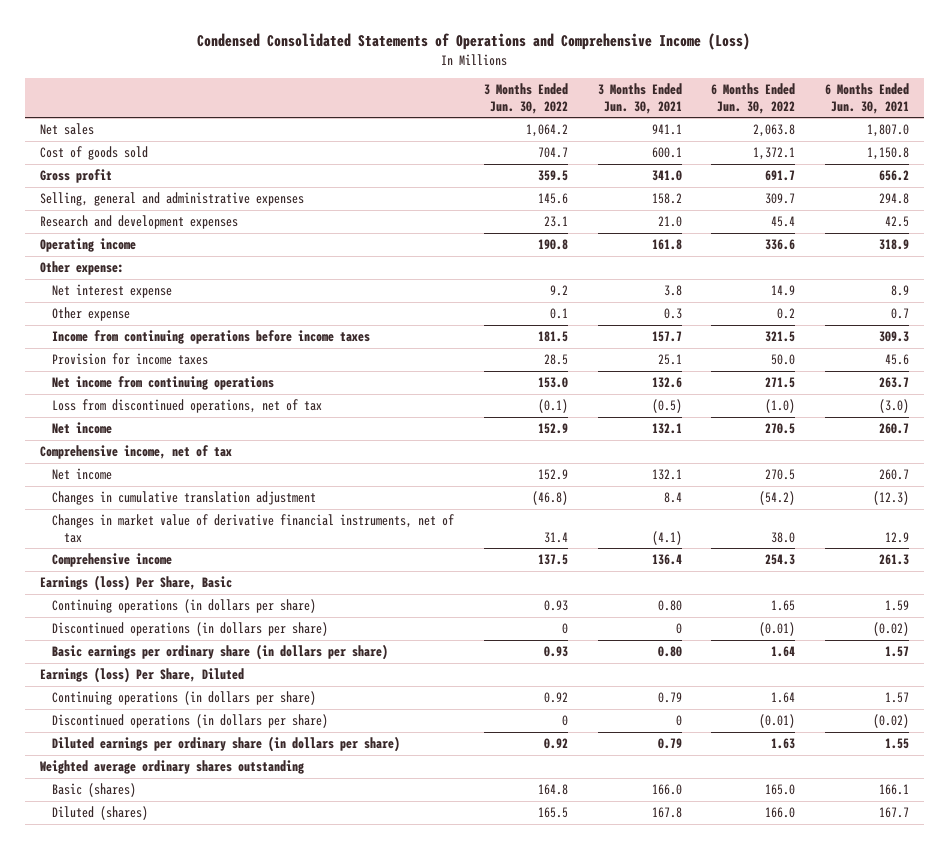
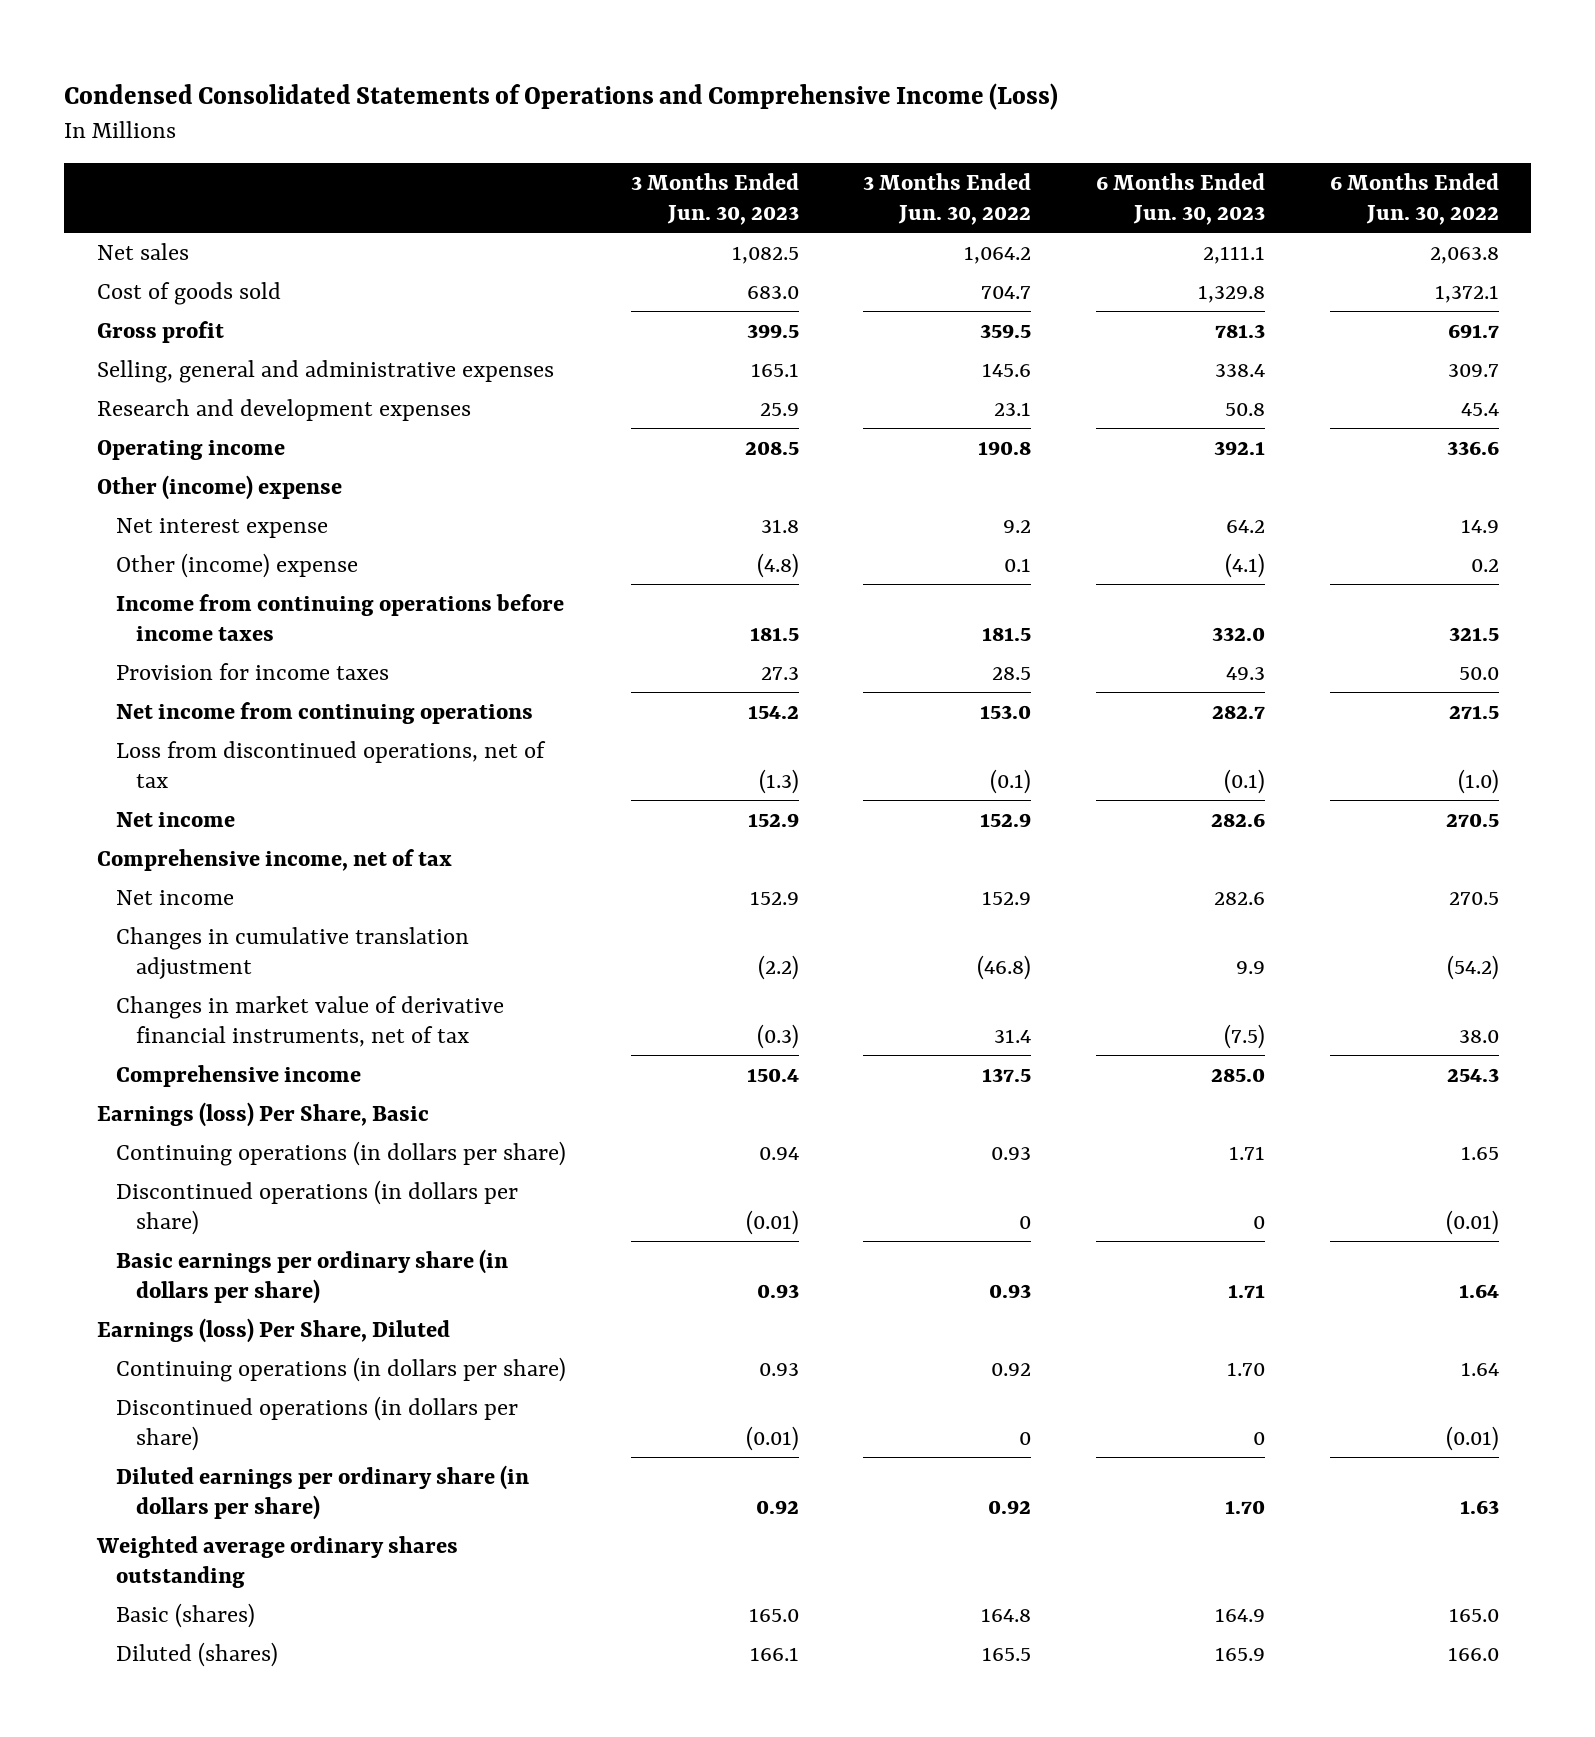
[597,83,682,114] 3 Months Ended Jun. 30, 2021 -> none
[825,83,910,114] 6 Months Ended Jun. 30, 2021 -> none
none -> [630,173,799,225] 3 Months Ended Jun. 30, 2023
none -> [1095,173,1265,225] 6 Months Ended Jun. 30, 2023
[39,261,124,276] Other expense: -> [96,474,342,500] Other (income) expense
[51,307,130,322] Other expense -> [116,552,359,578] Other (income) expense

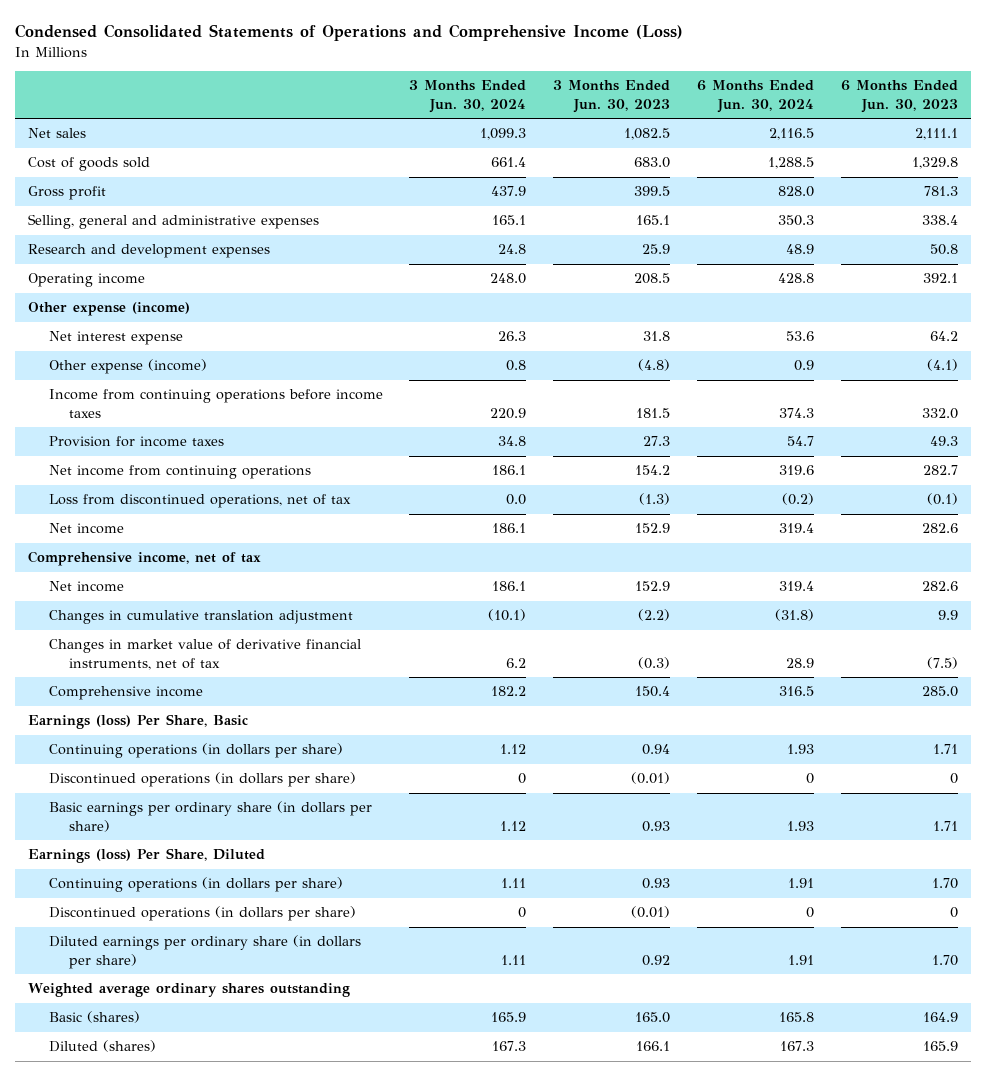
[863,173,1032,225] 3 Months Ended Jun. 30, 2022 -> none
[1329,173,1499,225] 6 Months Ended Jun. 30, 2022 -> none
none -> [409,80,527,113] 3 Months Ended Jun. 30, 2024
none -> [697,80,815,113] 6 Months Ended Jun. 30, 2024
[96,474,342,500] Other (income) expense -> [28,302,191,317] Other expense (income)
[116,552,359,578] Other (income) expense -> [48,359,207,375] Other expense (income)

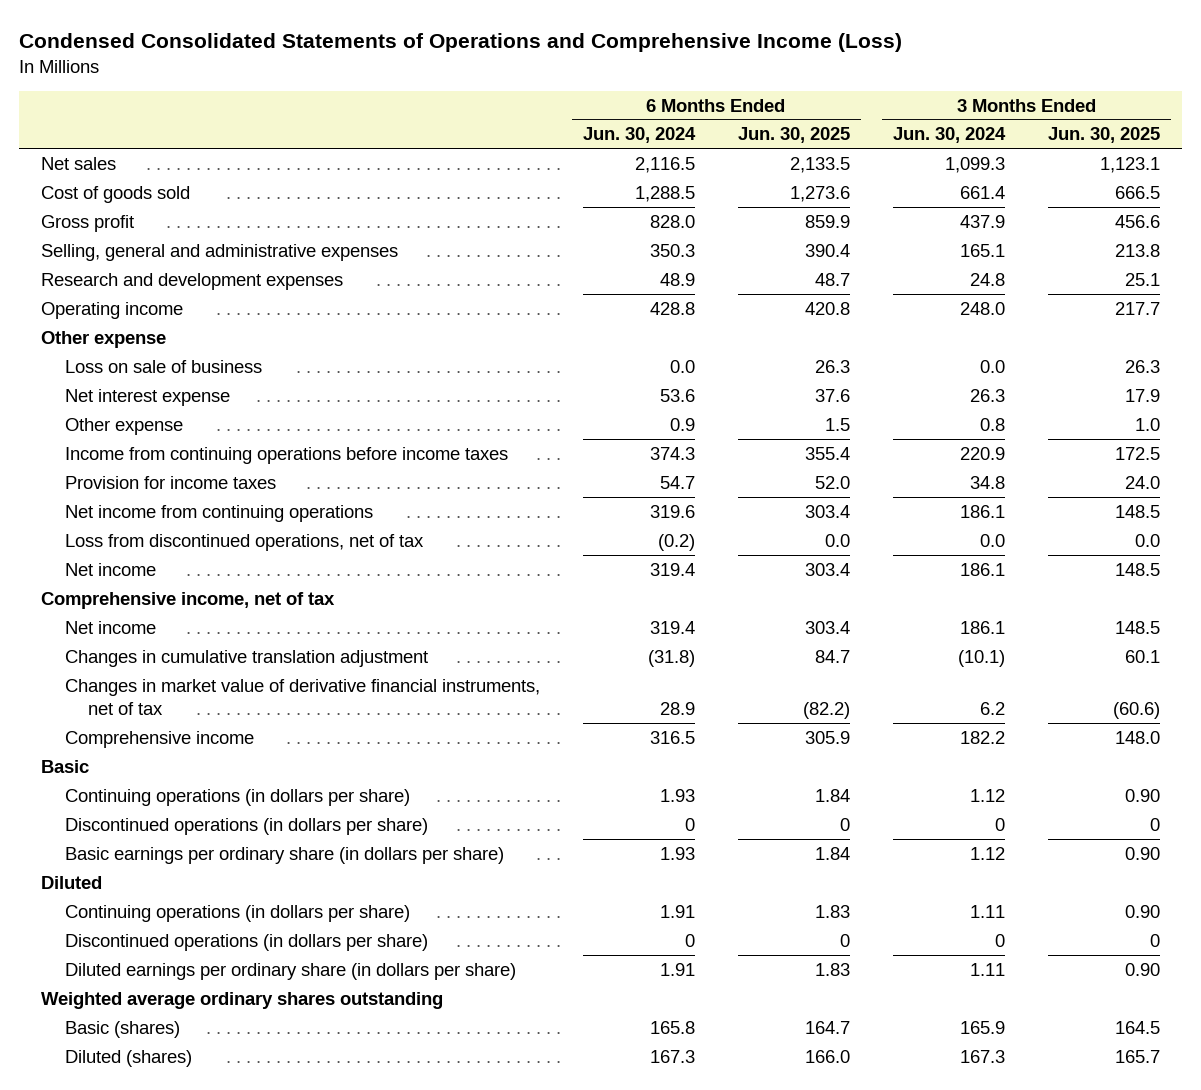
[553,80,671,113] 3 Months Ended Jun. 30, 2023 -> none
[840,80,958,113] 6 Months Ended Jun. 30, 2023 -> none
none -> [737,127,850,144] Jun. 30, 2025
none -> [1048,127,1161,144] Jun. 30, 2025
[28,302,191,317] Other expense (income) -> [41,330,167,348] Other expense
none -> [64,359,262,373] Loss on sale of business
[48,359,207,375] Other expense (income) -> [64,417,183,435] Other expense
[28,714,249,730] Earnings (loss) Per Share, Basic -> [41,759,90,773] Basic
[28,848,266,864] Earnings (loss) Per Share, Diluted -> [41,875,103,889] Diluted

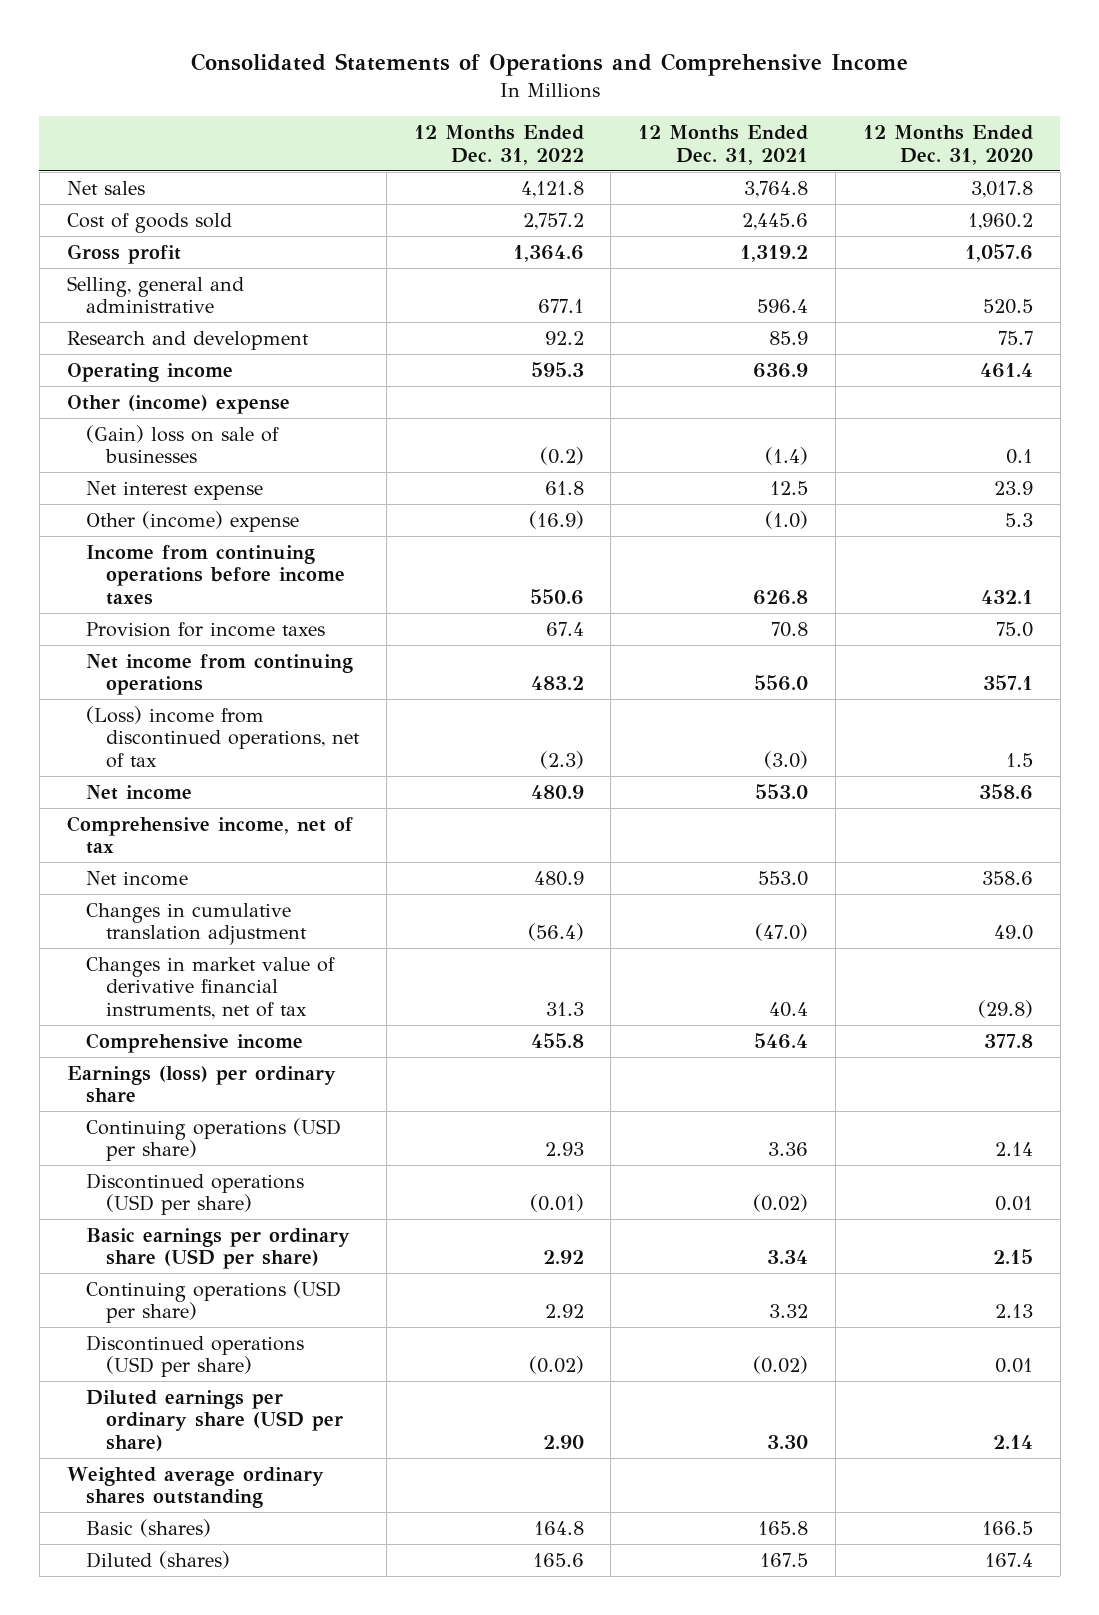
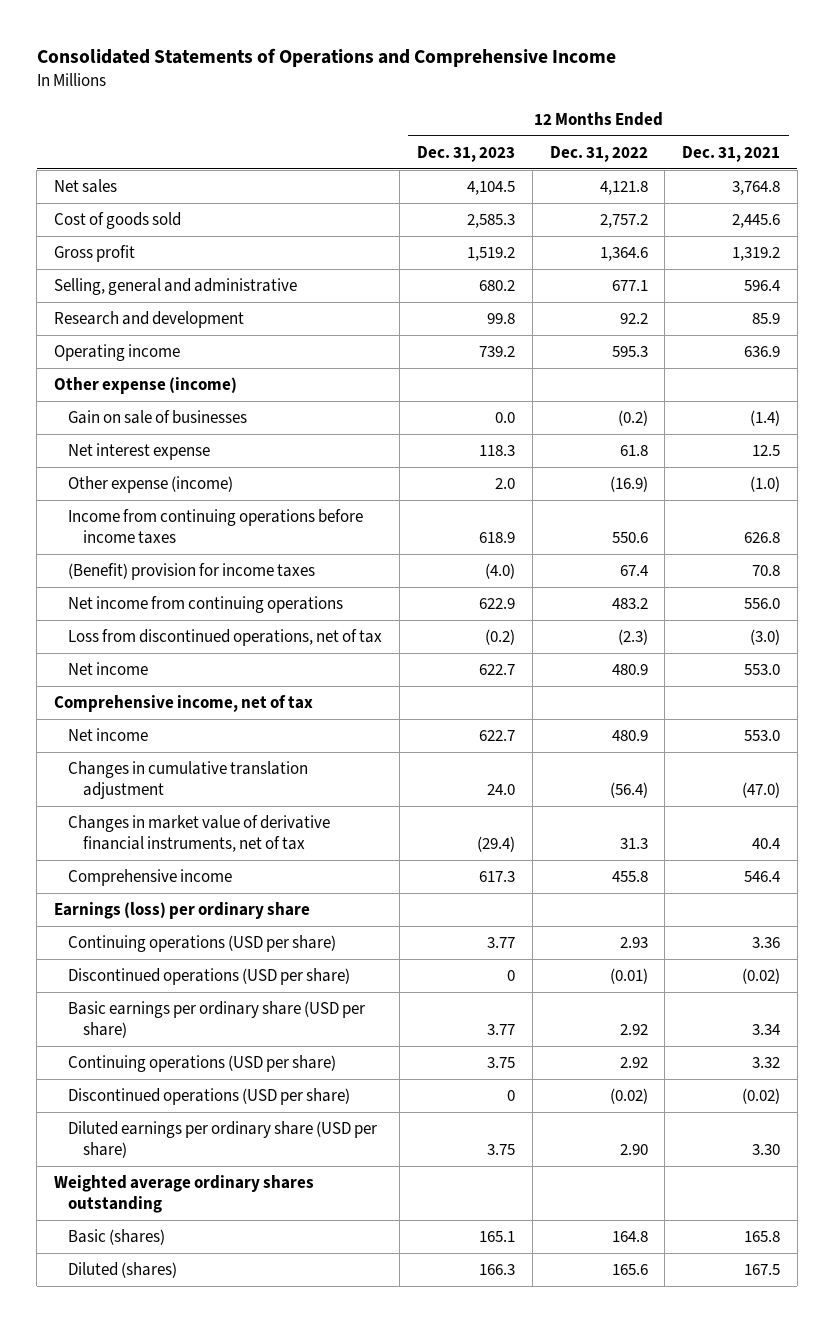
[862,125,1033,165] 12 Months Ended Dec. 31, 2020 -> none
none -> [416,145,515,162] Dec. 31, 2023
[66,394,290,414] Other (income) expense -> [53,377,237,395] Other expense (income)
[86,424,280,464] (Gain) loss on sale of businesses -> [68,410,248,425] Gain on sale of businesses
[86,510,300,532] Other (income) expense -> [68,476,234,494] Other expense (income)
[86,621,326,637] Provision for income taxes -> [68,563,316,581] (Benefit) provision for income taxes
[86,705,360,769] (Loss) income from discontinued operations, net of tax -> [68,629,383,647] Loss from discontinued operations, net of tax

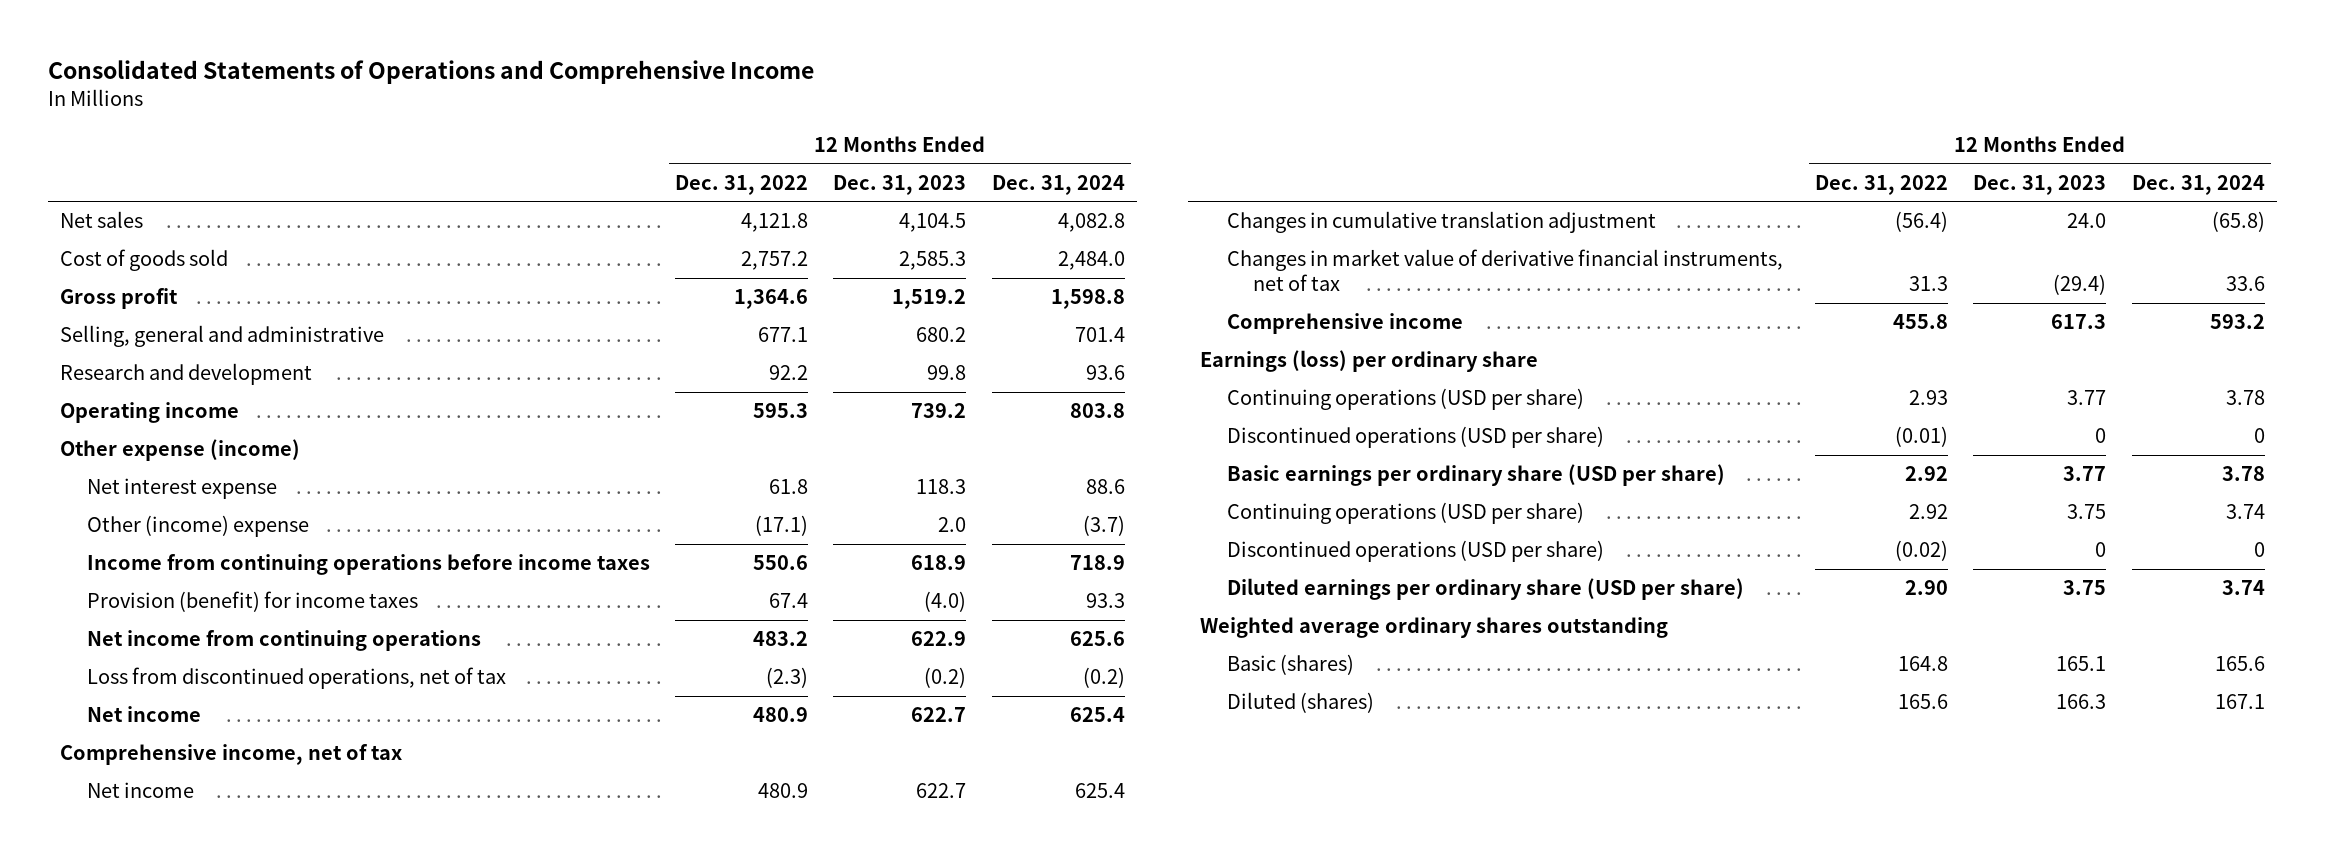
[682,145,781,162] Dec. 31, 2021 -> none
none -> [991,174,1125,195] Dec. 31, 2024
[68,410,248,425] Gain on sale of businesses -> none
[68,476,234,494] Other expense (income) -> [86,515,309,538] Other (income) expense
[609,476,648,493] (16.9) -> [755,515,809,537] (17.1)
[68,563,316,581] (Benefit) provision for income taxes -> [86,591,418,613] Provision (benefit) for income taxes

